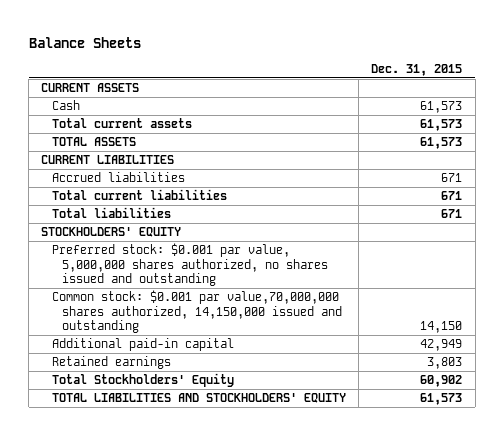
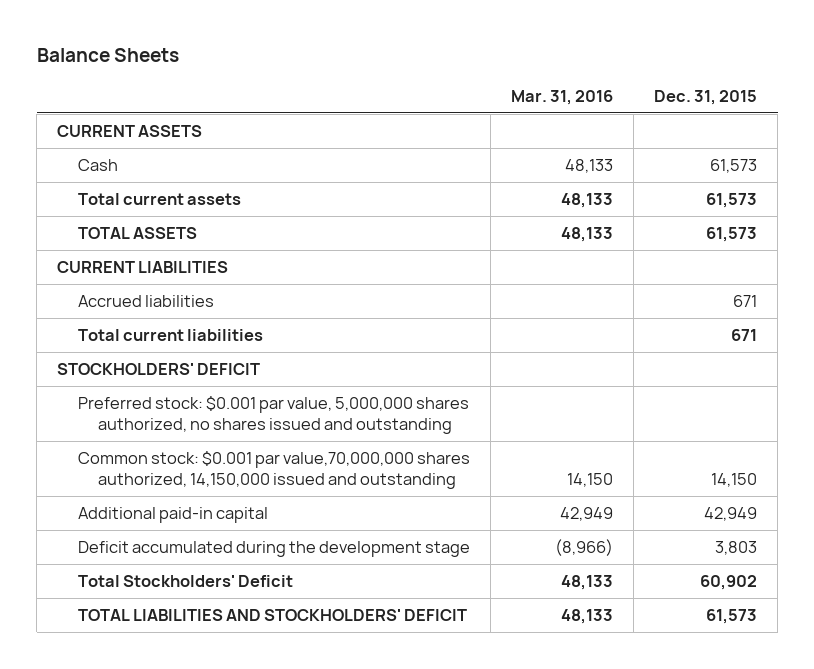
none -> [511,90,614,106] Mar. 31, 2016
[51,207,171,219] Total liabilities -> none
[41,227,182,238] STOCKHOLDERS' EQUITY -> [57,362,261,375] STOCKHOLDERS' DEFICIT
[51,356,171,370] Retained earnings -> [77,540,470,557] Deficit accumulated during the development stage
[51,373,234,388] Total Stockholders' Equity -> [77,574,293,587] Total Stockholders' Deficit
[51,393,346,404] TOTAL LIABILITIES AND STOCKHOLDERS' EQUITY -> [77,608,467,621] TOTAL LIABILITIES AND STOCKHOLDERS' DEFICIT

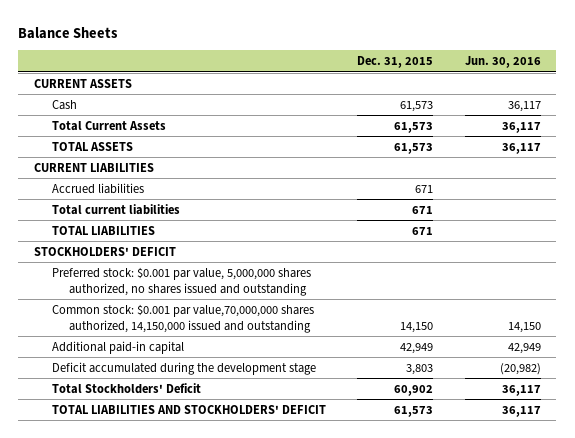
[511,90,614,106] Mar. 31, 2016 -> none
none -> [464,56,541,69] Jun. 30, 2016
[77,192,241,205] Total current assets -> [51,120,166,131] Total Current Assets
none -> [51,225,155,235] TOTAL LIABILITIES

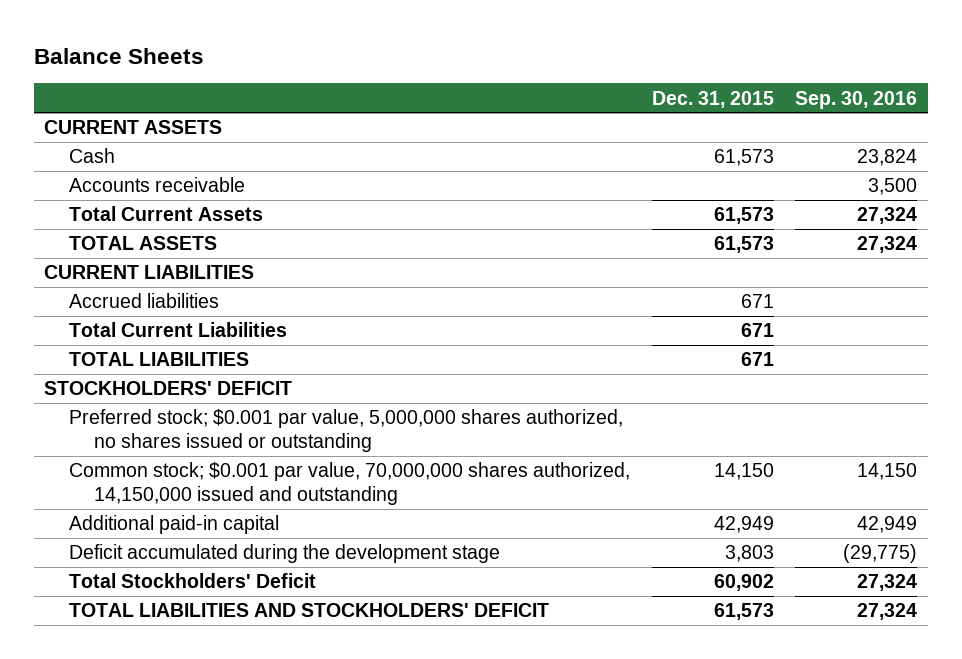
[464,56,541,69] Jun. 30, 2016 -> none
none -> [795,90,918,109] Sep. 30, 2016
none -> [69,177,246,193] Accounts receivable
[51,203,180,215] Total current liabilities -> [69,322,288,338] Total Current Liabilities
[51,266,311,296] Preferred stock: $0.001 par value, 5,000,000 shares authorized, no shares issued and outstanding -> [69,409,624,452] Preferred stock; $0.001 par value, 5,000,000 shares authorized, no shares issued or outstanding
[51,303,314,333] Common stock: $0.001 par value,70,000,000 shares authorized, 14,150,000 issued and outstanding -> [69,462,631,505] Common stock; $0.001 par value, 70,000,000 shares authorized, 14,150,000 issued and outstanding

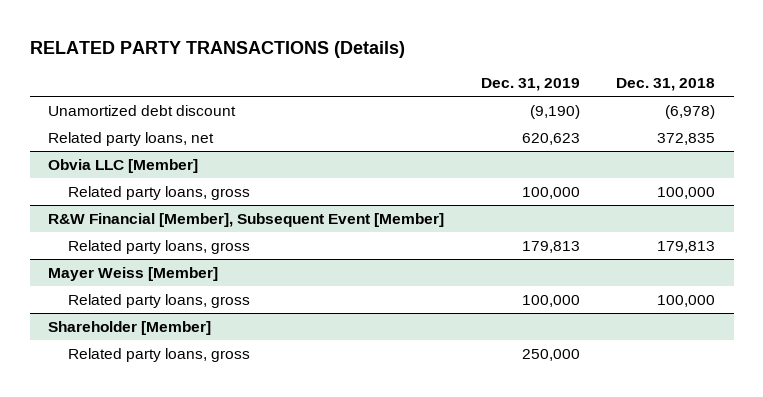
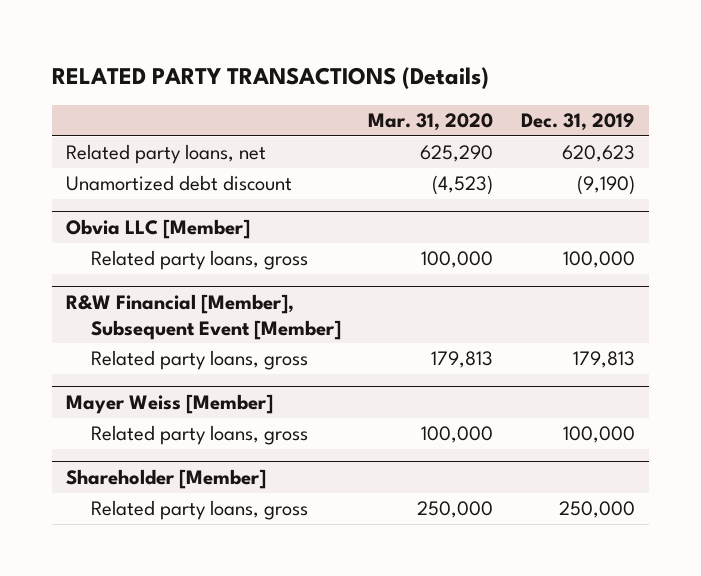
[616,78,716,92] Dec. 31, 2018 -> none
none -> [368,113,494,132] Mar. 31, 2020
[47,104,236,116] Unamortized debt discount -> [65,175,292,192] Unamortized debt discount

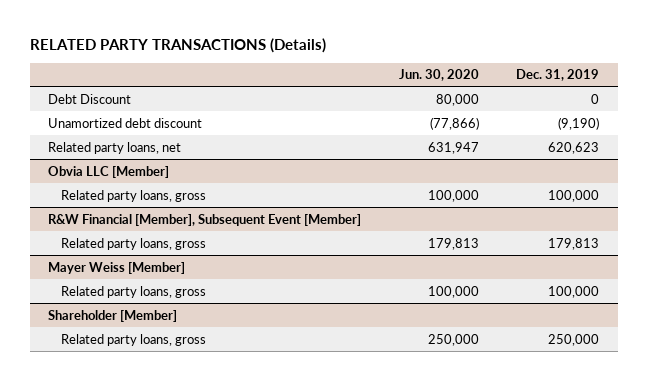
[368,113,494,132] Mar. 31, 2020 -> none
none -> [398,69,479,82] Jun. 30, 2020
none -> [48,93,132,104] Debt Discount
[65,144,266,165] Related party loans, net -> [48,141,182,154] Related party loans, net

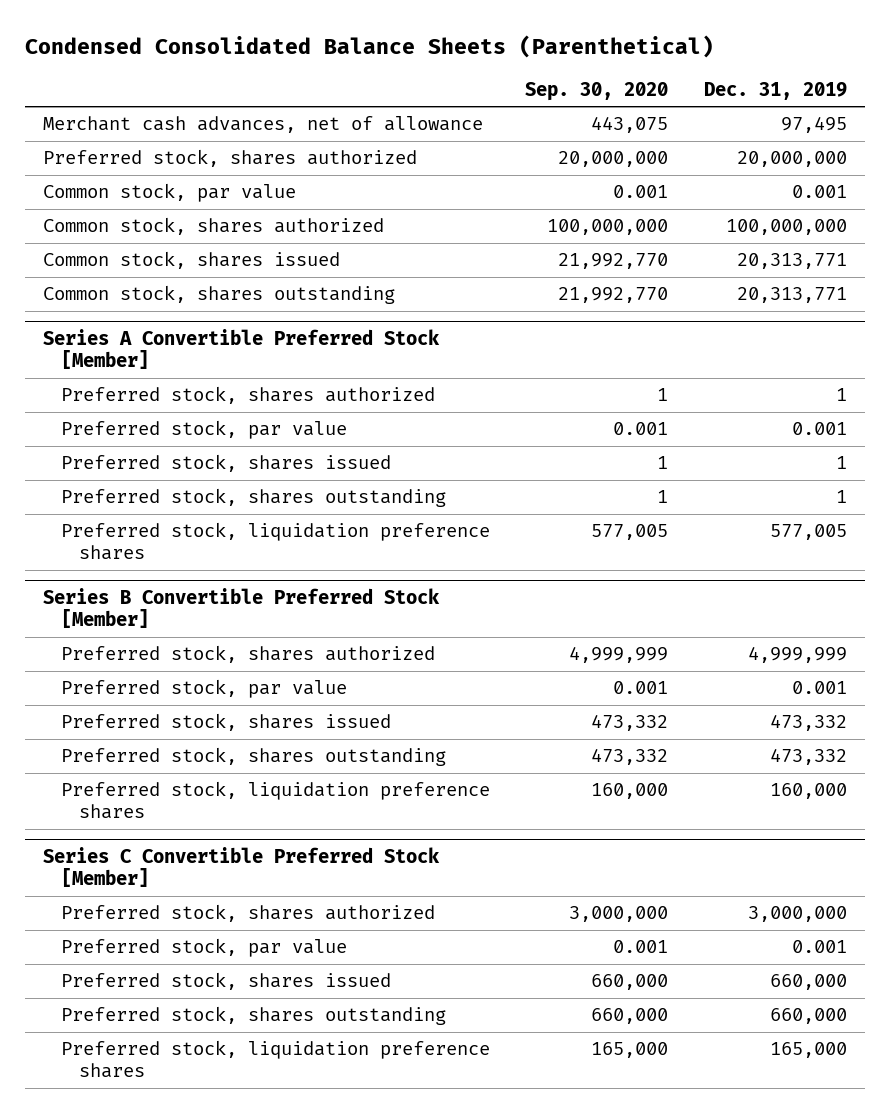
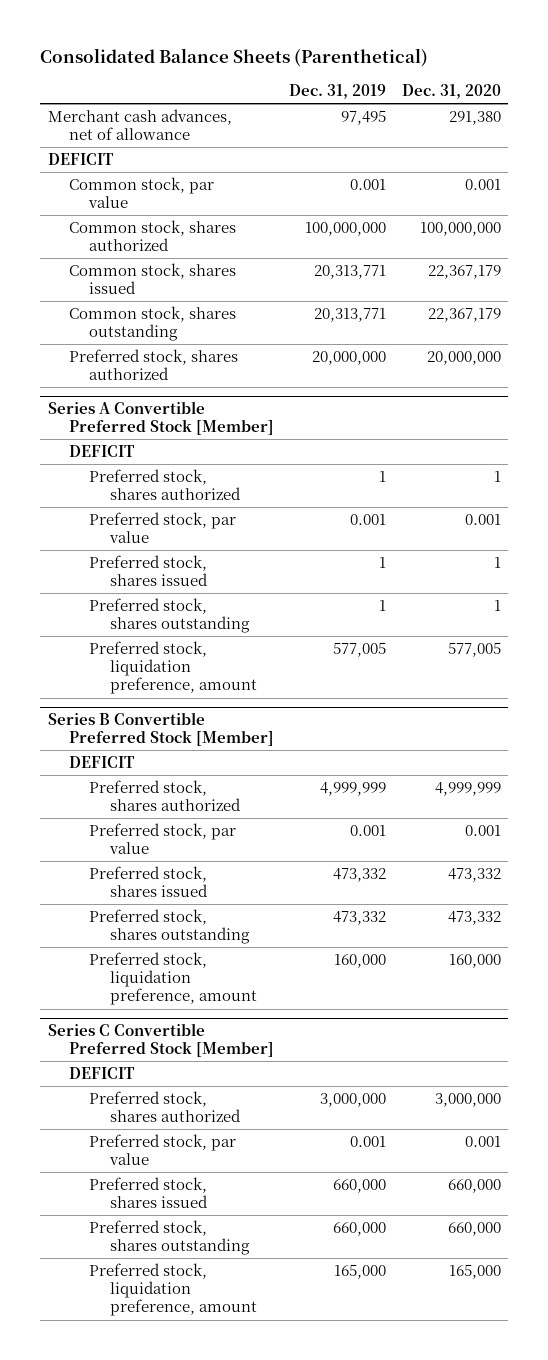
[25,34,715,58] Condensed Consolidated Balance Sheets (Parenthetical) -> [40,48,429,68] Consolidated Balance Sheets (Parenthetical)
[525,81,669,101] Sep. 30, 2020 -> none
none -> [401,83,501,99] Dec. 31, 2020
none -> [47,152,114,165] DEFICIT
[43,149,418,168] Preferred stock, shares authorized -> [68,348,238,381] Preferred stock, shares authorized
none -> [68,444,135,457] DEFICIT
[61,522,491,561] Preferred stock, liquidation preference shares -> [89,640,258,695] Preferred stock, liquidation preference, amount
none -> [68,755,135,768] DEFICIT
[61,781,491,820] Preferred stock, liquidation preference shares -> [89,951,258,1006] Preferred stock, liquidation preference, amount
none -> [68,1066,135,1079] DEFICIT
[61,1040,491,1079] Preferred stock, liquidation preference shares -> [89,1262,258,1317] Preferred stock, liquidation preference, amount

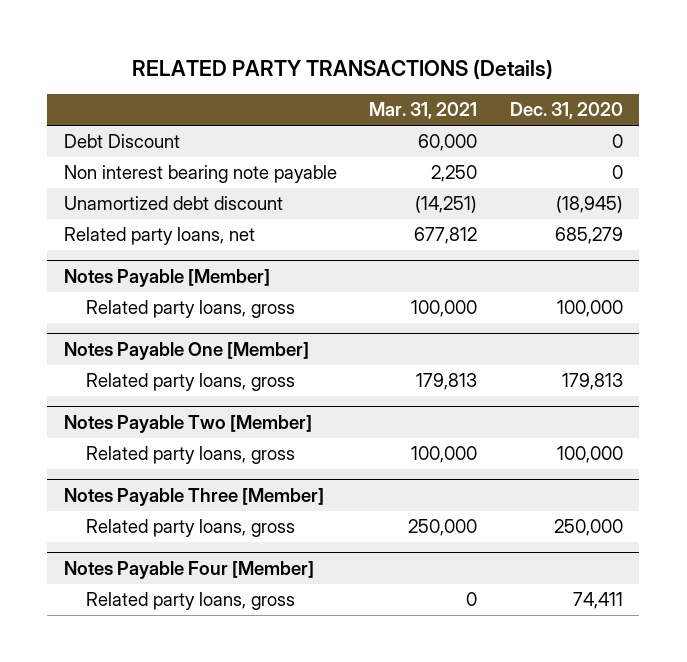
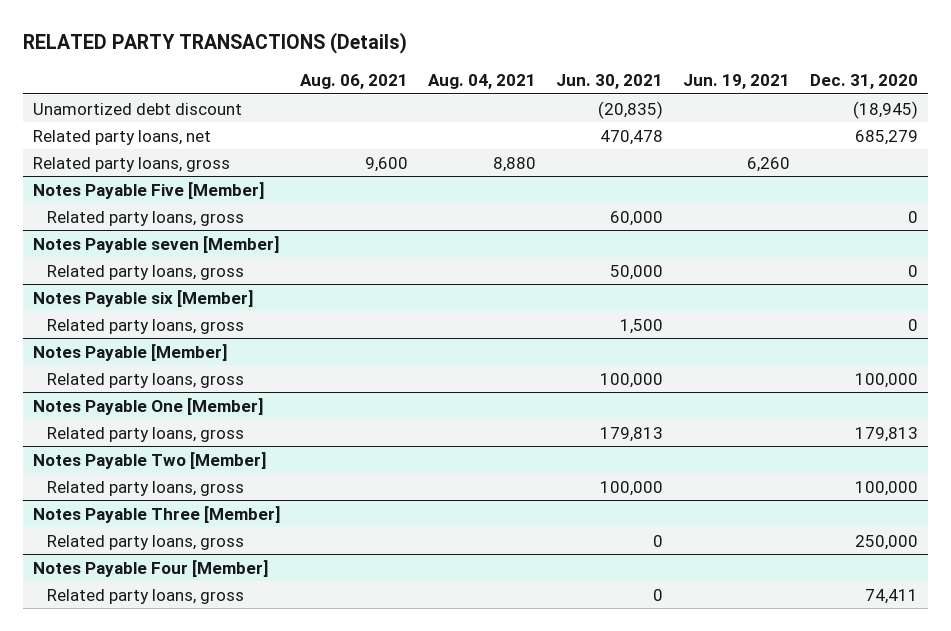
[369,102,478,120] Mar. 31, 2021 -> none
none -> [300,74,409,90] Aug. 06, 2021
none -> [428,74,537,90] Aug. 04, 2021
none -> [556,74,664,90] Jun. 30, 2021
none -> [683,74,791,90] Jun. 19, 2021
[63,134,180,149] Debt Discount -> none
[63,165,337,184] Non interest bearing note payable -> none
none -> [33,156,231,172] Related party loans, gross
none -> [33,181,265,199] Notes Payable Five [Member]
none -> [46,210,244,226] Related party loans, gross
none -> [33,235,280,253] Notes Payable seven [Member]
none -> [46,264,244,280] Related party loans, gross
none -> [33,289,254,307] Notes Payable six [Member]
none -> [46,318,244,334] Related party loans, gross

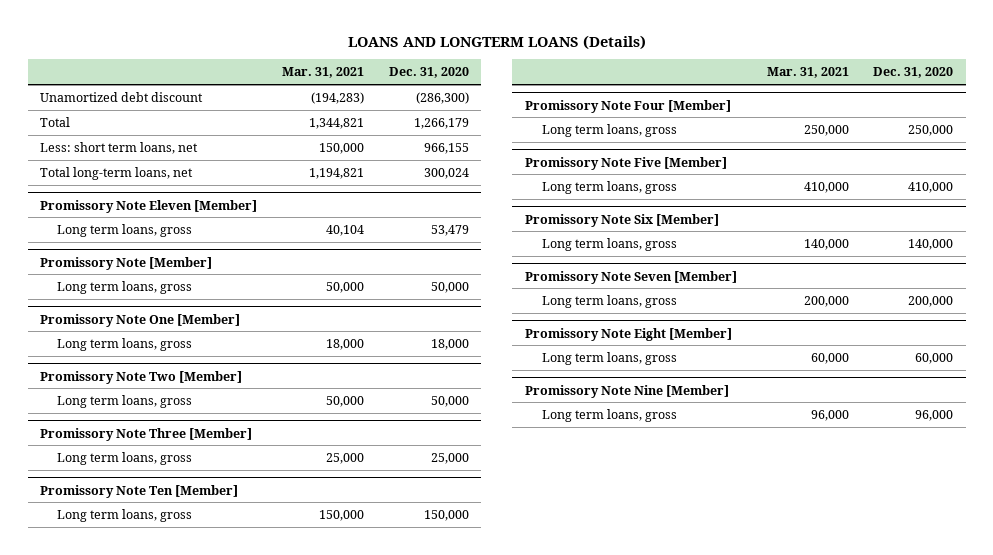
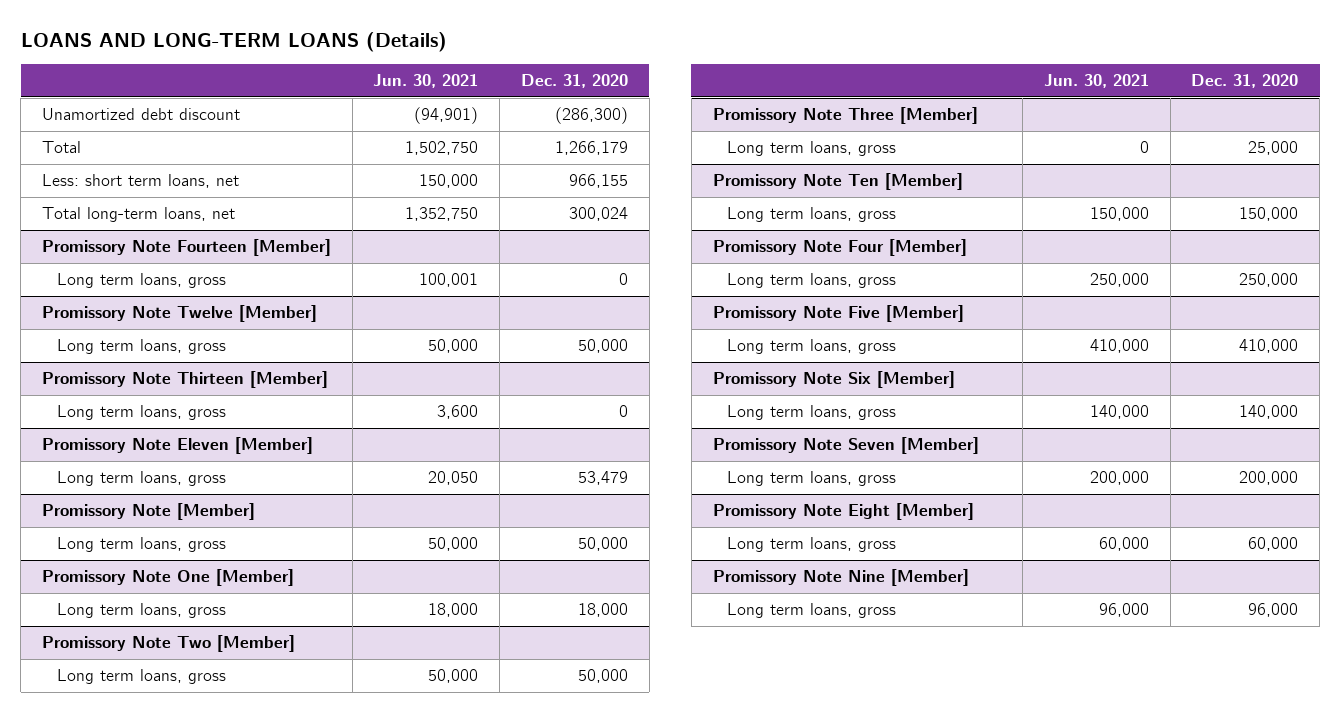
[347,34,646,50] LOANS AND LONGTERM LOANS (Details) -> [20,32,447,53] LOANS AND LONG-TERM LOANS (Details)
[281,67,364,79] Mar. 31, 2021 -> none
none -> [373,74,479,89] Jun. 30, 2021
none -> [42,239,332,257] Promissory Note Fourteen [Member]
none -> [56,273,226,289] Long term loans, gross
none -> [42,305,318,323] Promissory Note Twelve [Member]
none -> [56,339,226,355] Long term loans, gross
none -> [42,371,329,389] Promissory Note Thirteen [Member]
none -> [56,405,226,421] Long term loans, gross

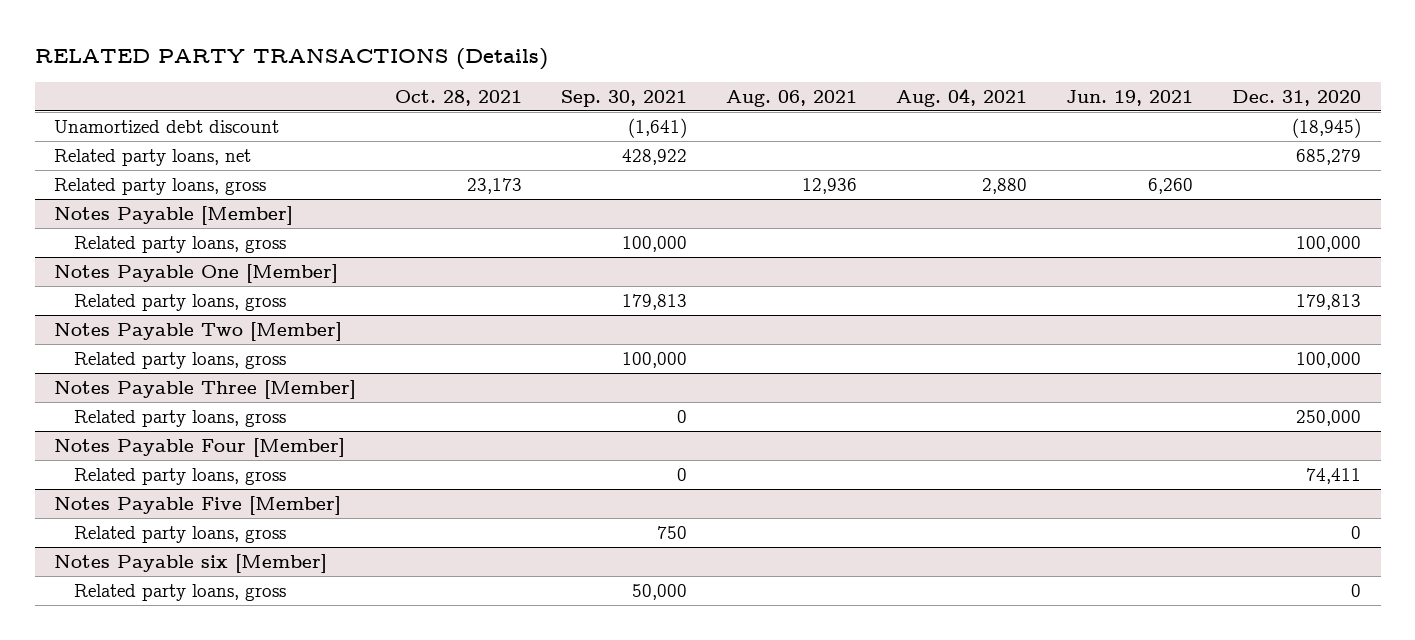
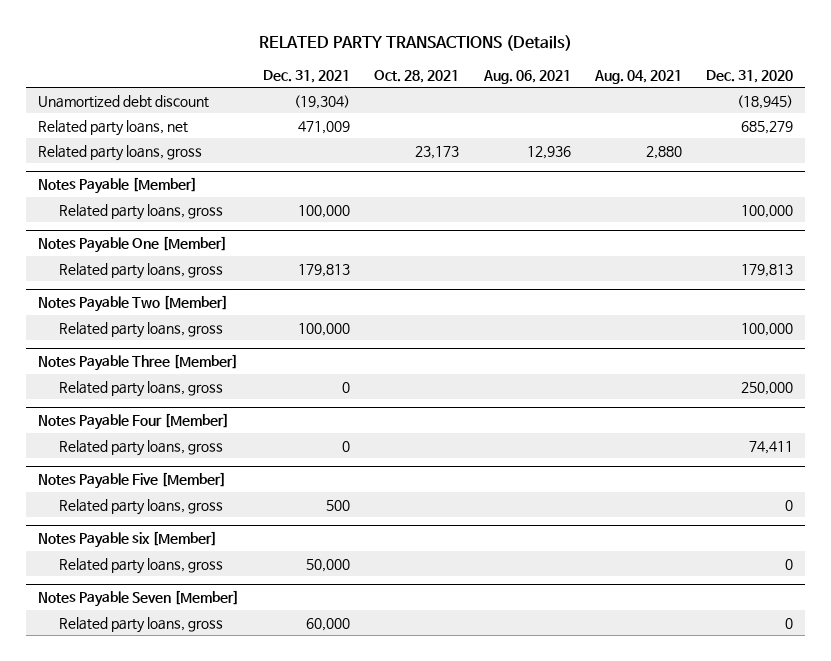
[561,89,688,107] Sep. 30, 2021 -> none
[1066,89,1194,106] Jun. 19, 2021 -> none
none -> [263,69,351,83] Dec. 31, 2021
none -> [38,590,240,608] Notes Payable Seven [Member]
none -> [58,616,223,633] Related party loans, gross

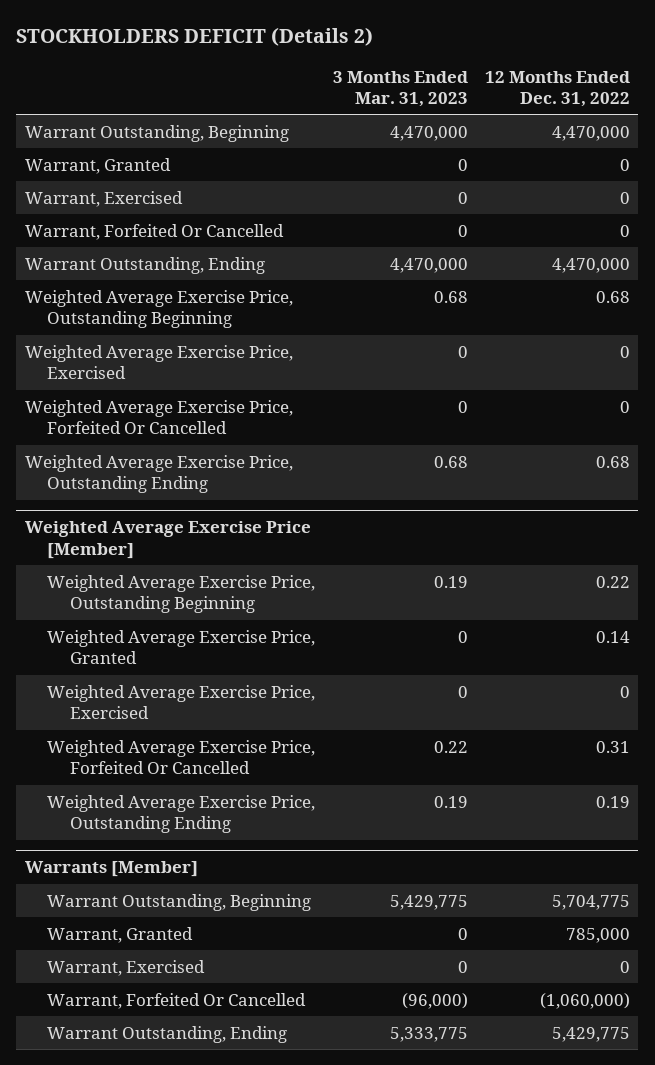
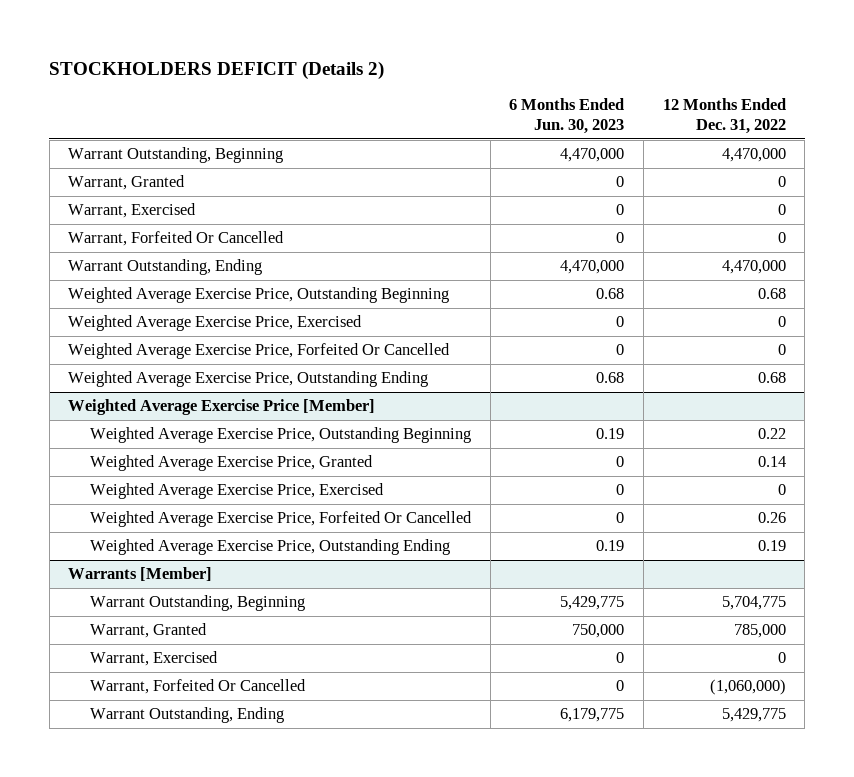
[332,70,468,107] 3 Months Ended Mar. 31, 2023 -> none
none -> [509,98,625,135] 6 Months Ended Jun. 30, 2023
[595,740,630,753] 0.31 -> [757,512,786,524] 0.26

